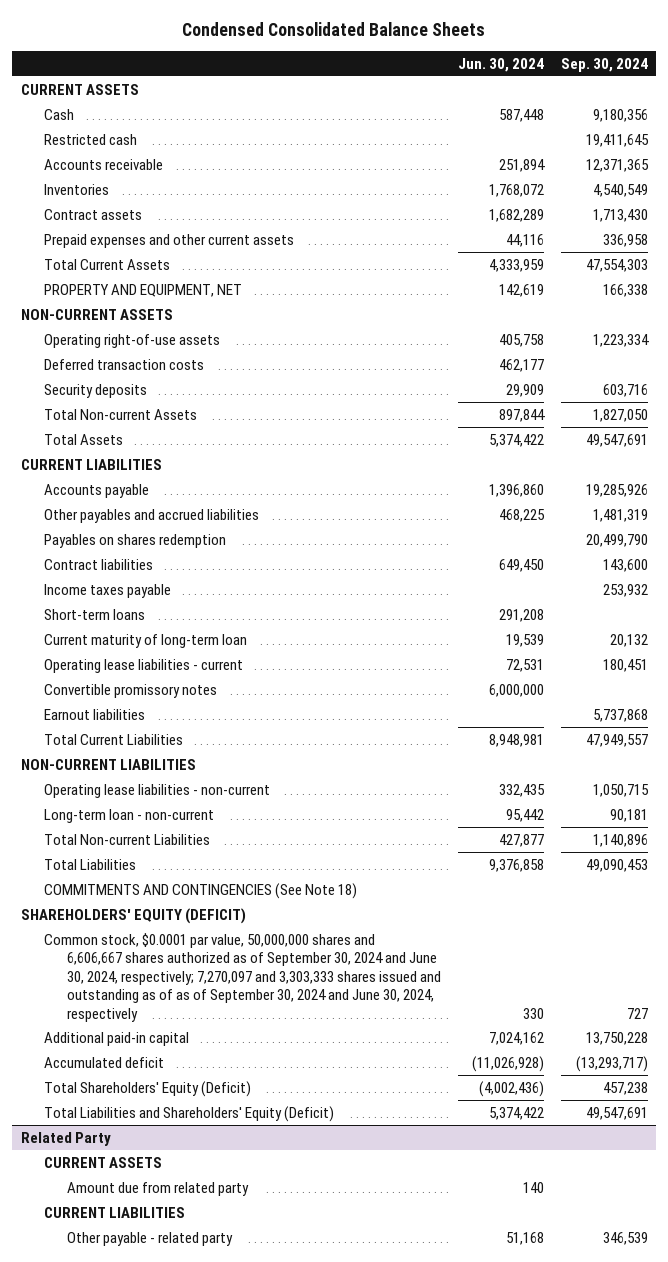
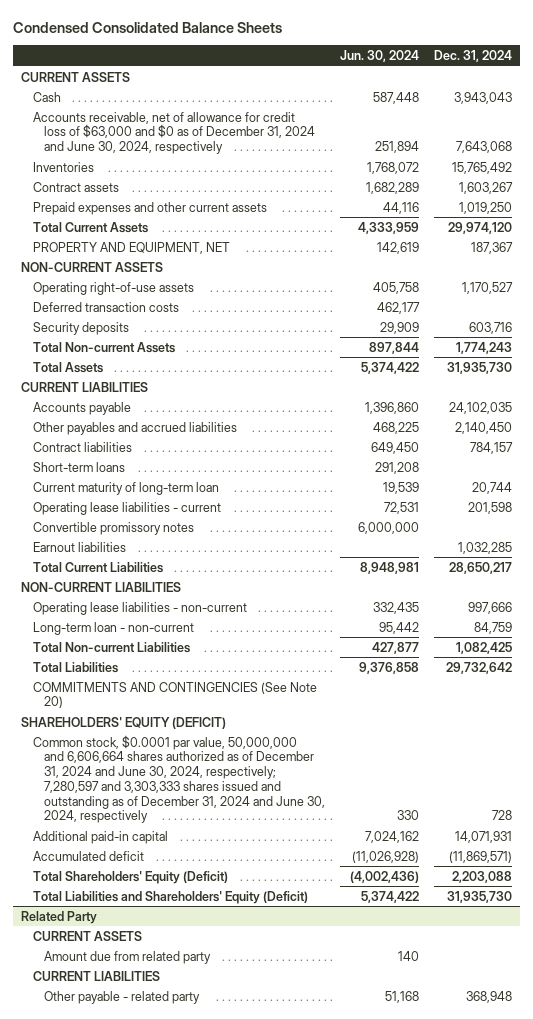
[560,57,648,72] Sep. 30, 2024 -> none
none -> [434,50,513,63] Dec. 31, 2024
[43,133,137,145] Restricted cash -> none
[43,158,163,170] Accounts receivable -> [32,111,316,155] Accounts receivable, net of allowance for credit loss of $63,000 and $0 as of December 31, 2024 and June 30, 2024, respectively
[43,533,226,548] Payables on shares redemption -> none
[43,583,171,598] Income taxes payable -> none
[43,882,357,899] COMMITMENTS AND CONTINGENCIES (See Note 18) -> [32,681,317,709] COMMITMENTS AND CONTINGENCIES (See Note 20)
[43,932,441,1022] Common stock, $0.0001 par value, 50,000,000 shares and 6,606,667 shares authorized as of September 30, 2024 and June 30, 2024, respectively; 7,270,097 and 3,303,333 shares issued and outstanding as of as of September 30, 2024 and June 30, 2024, respectively -> [32,734,326,824] Common stock, $0.0001 par value, 50,000,000 and 6,606,664 shares authorized as of December 31, 2024 and June 30, 2024, respectively; 7,280,597 and 3,303,333 shares issued and outstanding as of December 31, 2024 and June 30, 2024, respectively

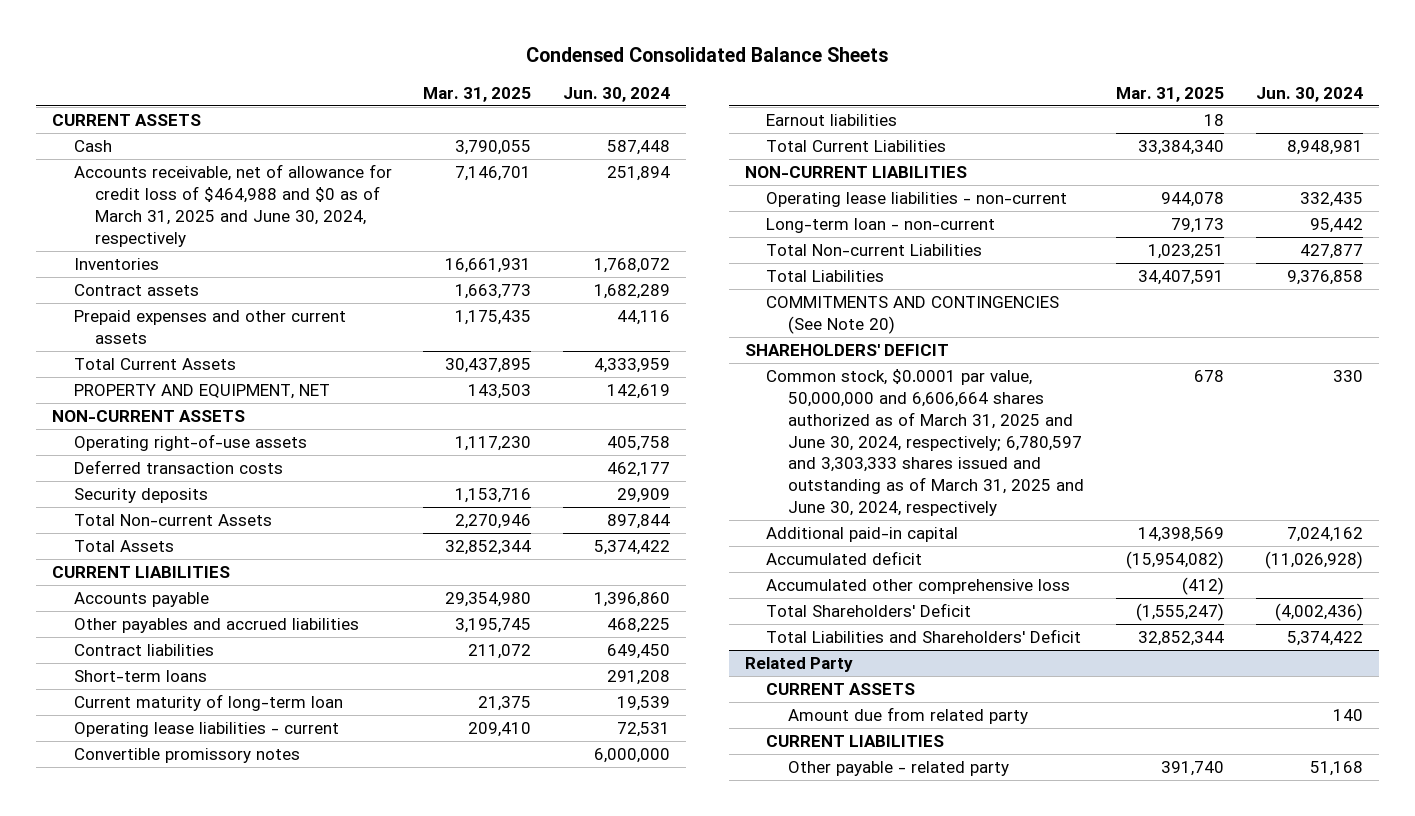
[434,50,513,63] Dec. 31, 2024 -> none
none -> [423,86,532,102] Mar. 31, 2025
[32,111,316,155] Accounts receivable, net of allowance for credit loss of $63,000 and $0 as of December 31, 2024 and June 30, 2024, respectively -> [73,164,392,247] Accounts receivable, net of allowance for credit loss of $464,988 and $0 as of March 31, 2025 and June 30, 2024, respectively
[20,716,226,729] SHAREHOLDERS' EQUITY (DEFICIT) -> [744,344,949,357] SHAREHOLDERS' DEFICIT
[32,734,326,824] Common stock, $0.0001 par value, 50,000,000 and 6,606,664 shares authorized as of December 31, 2024 and June 30, 2024, respectively; 7,280,597 and 3,303,333 shares issued and outstanding as of December 31, 2024 and June 30, 2024, respectively -> [766,369,1085,517] Common stock, $0.0001 par value, 50,000,000 and 6,606,664 shares authorized as of March 31, 2025 and June 30, 2024, respectively; 6,780,597 and 3,303,333 shares issued and outstanding as of March 31, 2025 and June 30, 2024, respectively
none -> [766,579,1071,595] Accumulated other comprehensive loss
[32,870,228,884] Total Shareholders' Equity (Deficit) -> [766,603,972,618] Total Shareholders' Deficit
[32,890,308,904] Total Liabilities and Shareholders' Equity (Deficit) -> [766,629,1082,644] Total Liabilities and Shareholders' Deficit

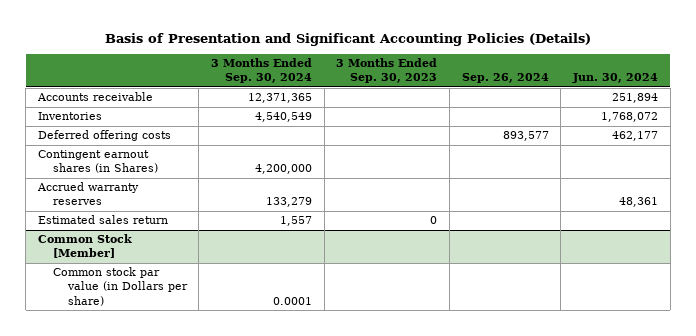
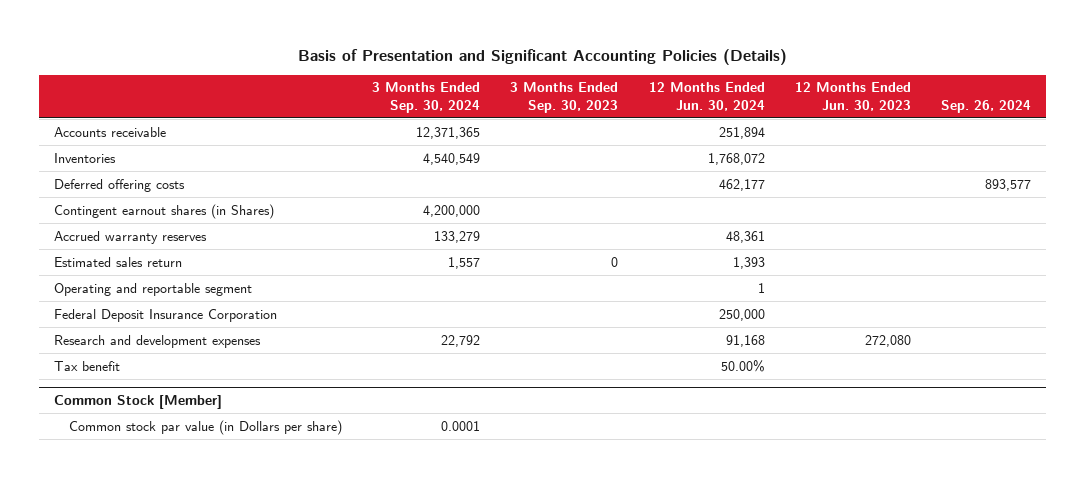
[572,73,659,84] Jun. 30, 2024 -> none
none -> [648,82,765,111] 12 Months Ended Jun. 30, 2024
none -> [794,82,911,111] 12 Months Ended Jun. 30, 2023
none -> [54,282,253,296] Operating and reportable segment
none -> [54,308,278,322] Federal Deposit Insurance Corporation
none -> [54,334,262,348] Research and development expenses
none -> [54,360,121,371] Tax benefit

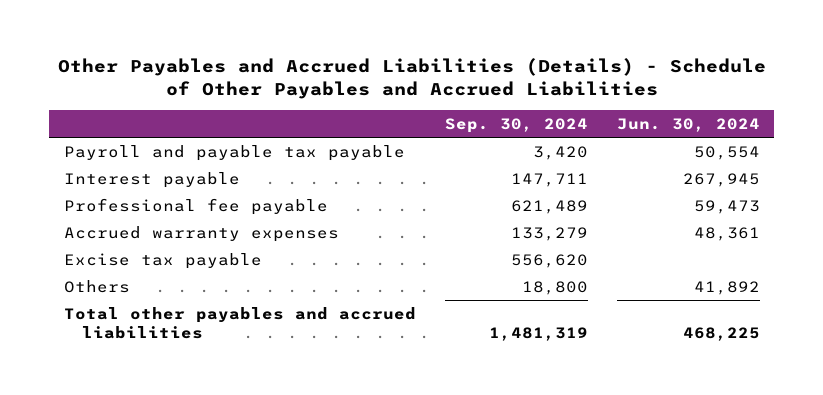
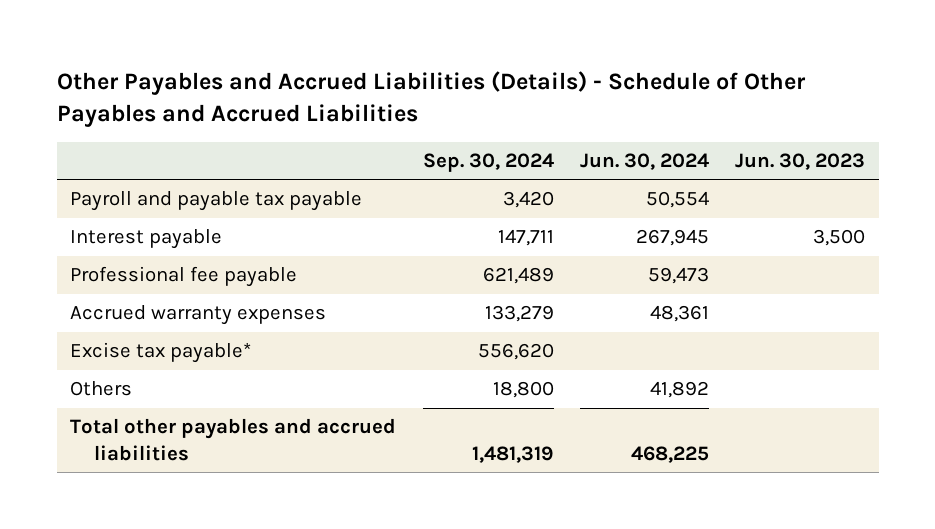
none -> [735,153,866,171] Jun. 30, 2023
[63,252,262,269] Excise tax payable -> [70,342,252,364] Excise tax payable*

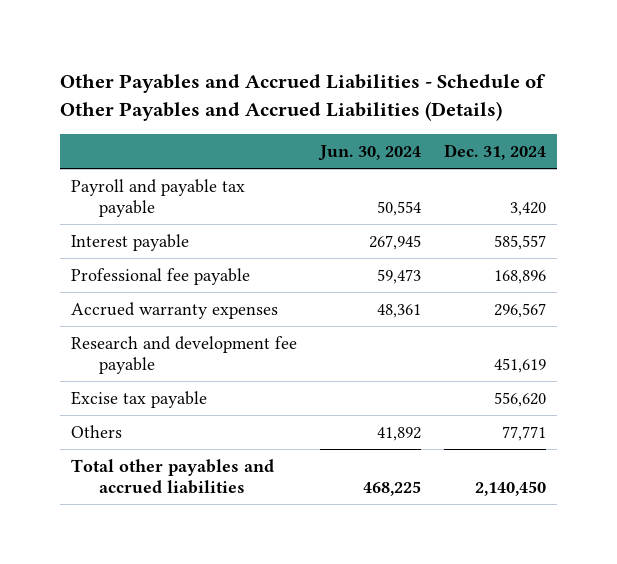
[56,70,806,127] Other Payables and Accrued Liabilities (Details) - Schedule of Other Payables and Accrued Liabilities -> [60,74,547,122] Other Payables and Accrued Liabilities - Schedule of Other Payables and Accrued Liabilities (Details)
[422,153,554,173] Sep. 30, 2024 -> none
[735,153,866,171] Jun. 30, 2023 -> none
none -> [443,143,546,160] Dec. 31, 2024
none -> [71,335,298,374] Research and development fee payable
[70,342,252,364] Excise tax payable* -> [71,390,208,408] Excise tax payable

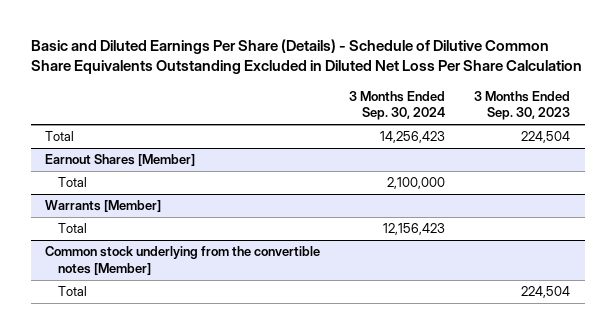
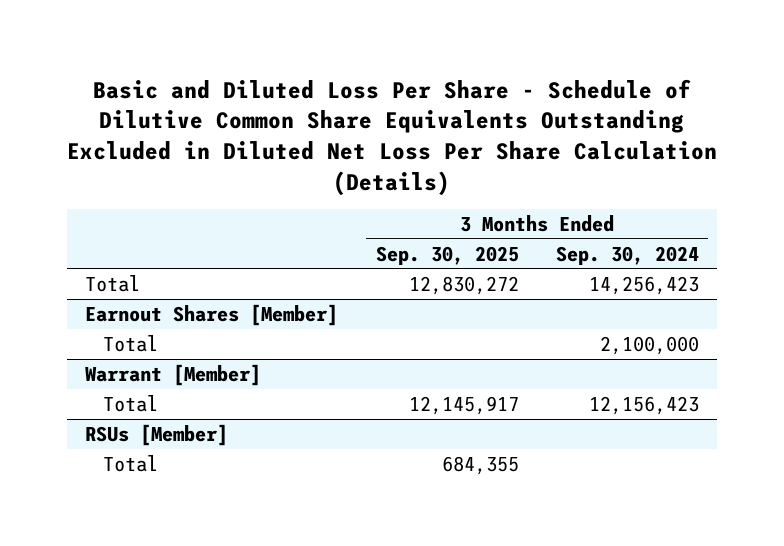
[30,38,582,75] Basic and Diluted Earnings Per Share (Details) - Schedule of Dilutive Common Share Equivalents Outstanding Excluded in Diluted Net Loss Per Share Calculation -> [67,78,718,196] Basic and Diluted Loss Per Share - Schedule of Dilutive Common Share Equivalents Outstanding Excluded in Diluted Net Loss Per Share Calculation (Details)
[474,90,571,121] 3 Months Ended Sep. 30, 2023 -> none
none -> [375,245,519,265] Sep. 30, 2025
[45,200,162,213] Warrants [Member] -> [85,363,262,386] Warrant [Member]
[45,246,321,276] Common stock underlying from the convertible notes [Member] -> none
none -> [85,423,229,446] RSUs [Member]

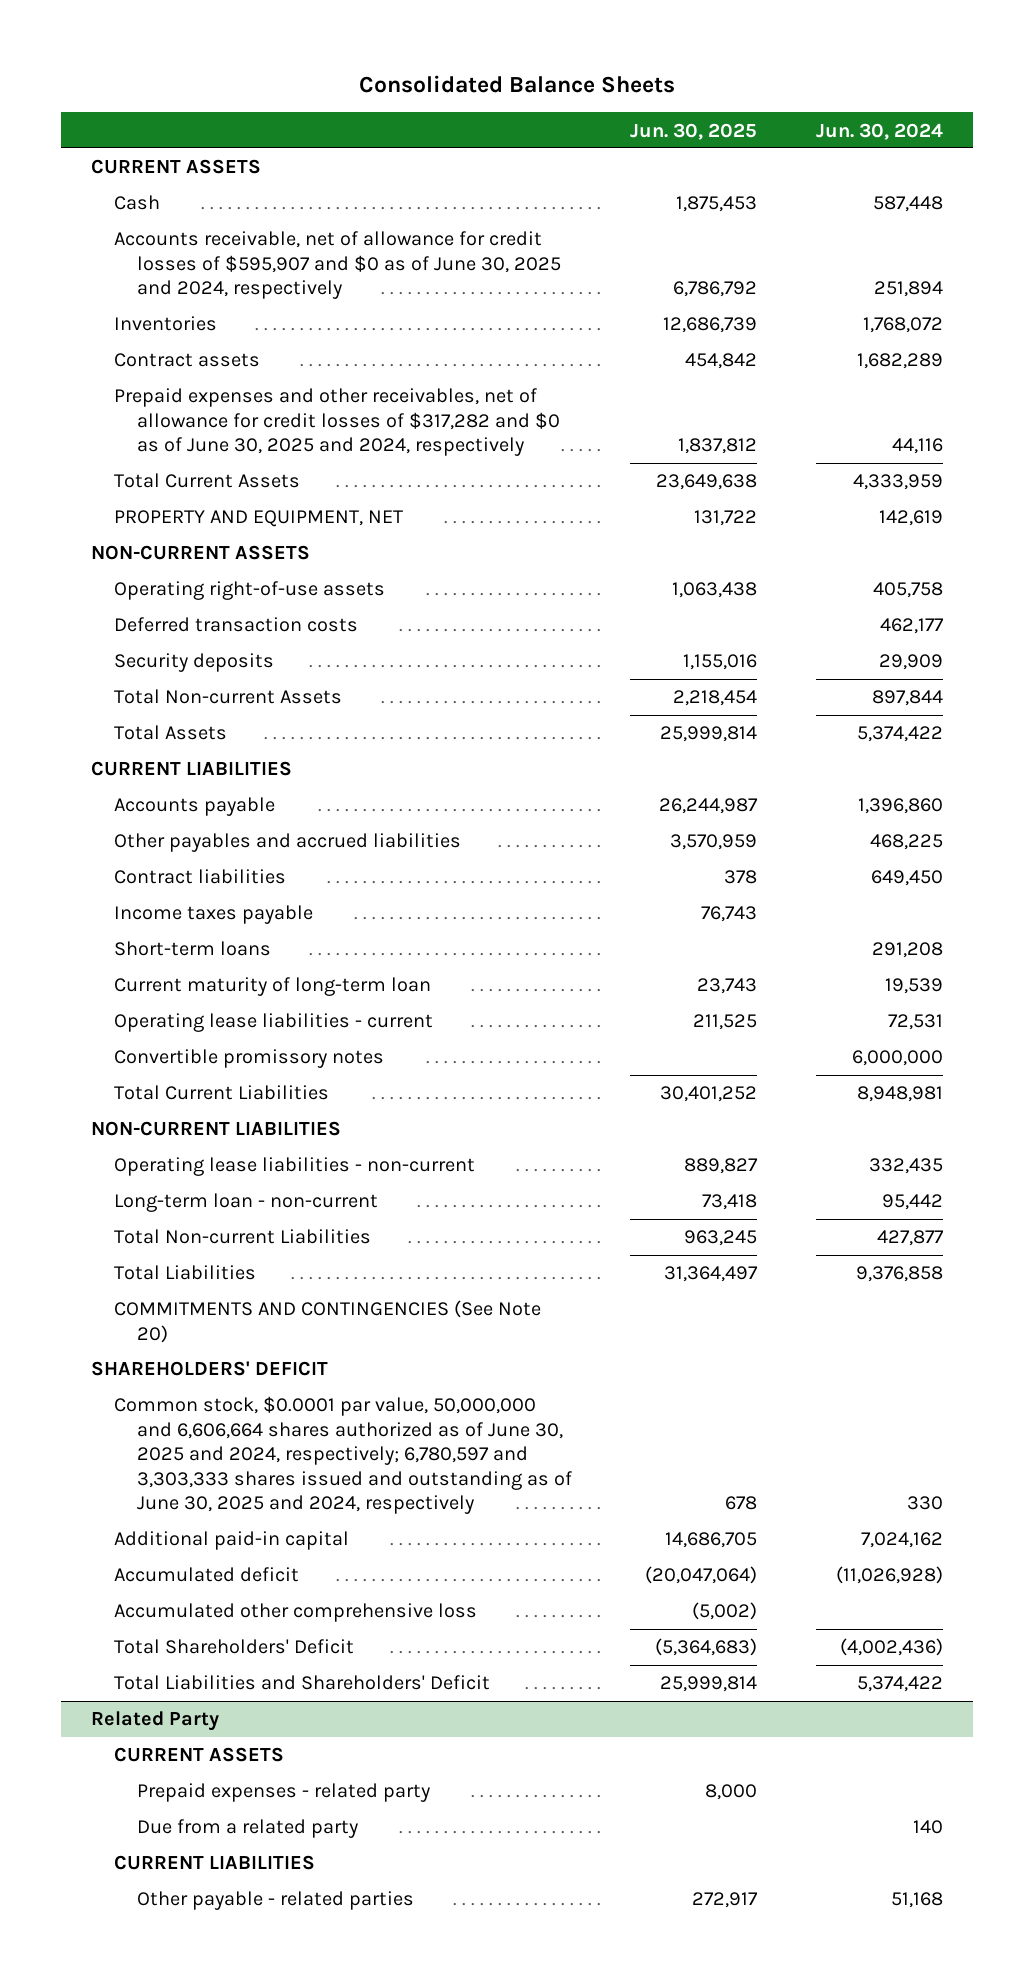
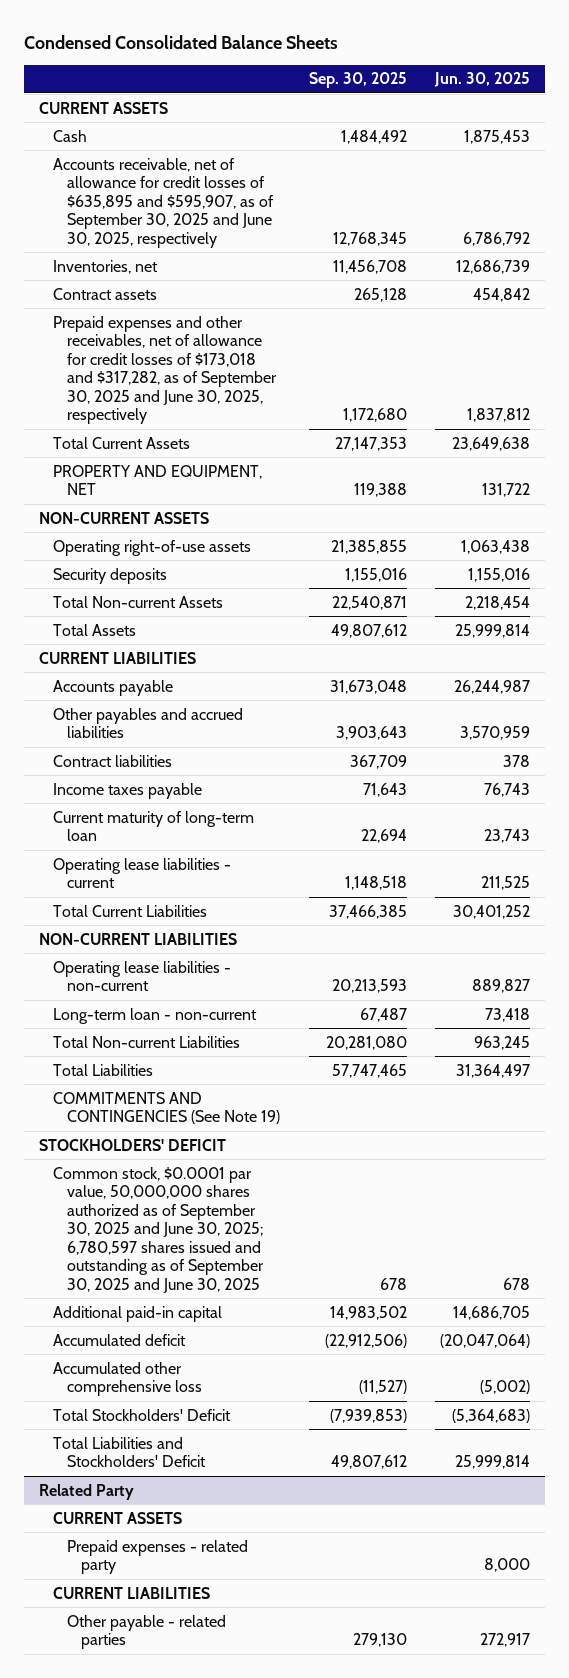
[359,75,676,94] Consolidated Balance Sheets -> [24,34,339,49] Condensed Consolidated Balance Sheets
[816,122,944,140] Jun. 30, 2024 -> none
none -> [308,72,407,89] Sep. 30, 2025
[113,231,561,300] Accounts receivable, net of allowance for credit losses of $595,907 and $0 as of June 30, 2025 and 2024, respectively -> [52,157,275,248] Accounts receivable, net of allowance for credit losses of $635,895 and $595,907, as of September 30, 2025 and June 30, 2025, respectively
[113,316,217,332] Inventories -> [52,259,158,274] Inventories, net
[113,388,560,457] Prepaid expenses and other receivables, net of allowance for credit losses of $317,282 and $0 as of June 30, 2025 and 2024, respectively -> [52,315,278,425] Prepaid expenses and other receivables, net of allowance for credit losses of $173,018 and $317,282, as of September 30, 2025 and June 30, 2025, respectively
[113,617,358,633] Deferred transaction costs -> none
[113,941,271,957] Short-term loans -> none
[113,1049,384,1069] Convertible promissory notes -> none
[113,1300,541,1343] COMMITMENTS AND CONTINGENCIES (See Note 20) -> [52,1091,281,1125] COMMITMENTS AND CONTINGENCIES (See Note 19)
[90,1361,328,1377] SHAREHOLDERS' DEFICIT -> [38,1138,226,1151] STOCKHOLDERS' DEFICIT
[113,1396,572,1515] Common stock, $0.0001 par value, 50,000,000 and 6,606,664 shares authorized as of June 30, 2025 and 2024, respectively; 6,780,597 and 3,303,333 shares issued and outstanding as of June 30, 2025 and 2024, respectively -> [52,1166,265,1293] Common stock, $0.0001 par value, 50,000,000 shares authorized as of September 30, 2025 and June 30, 2025; 6,780,597 shares issued and outstanding as of September 30, 2025 and June 30, 2025
[113,1639,354,1655] Total Shareholders' Deficit -> [52,1408,231,1421] Total Stockholders' Deficit
[113,1675,490,1691] Total Liabilities and Shareholders' Deficit -> [52,1436,207,1468] Total Liabilities and Stockholders' Deficit
[136,1819,358,1839] Due from a related party -> none

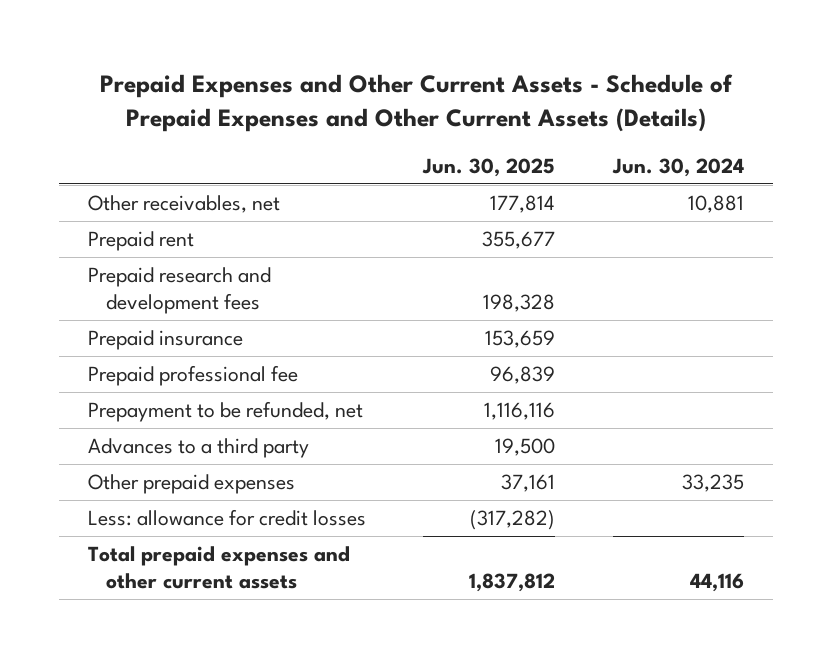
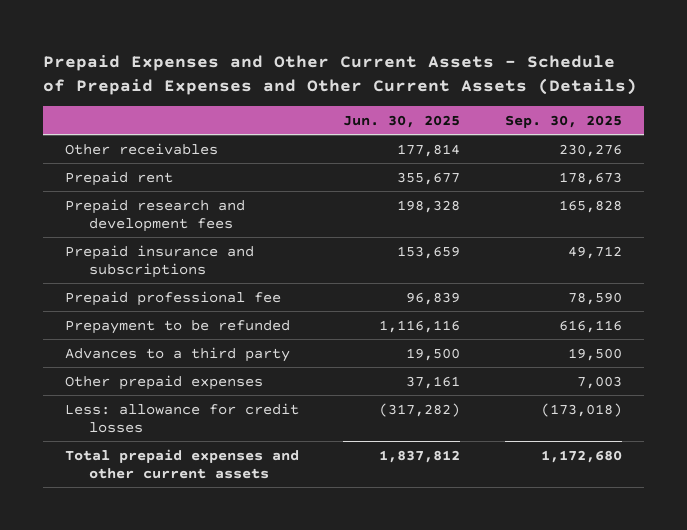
[612,157,745,177] Jun. 30, 2024 -> none
none -> [504,114,622,128] Sep. 30, 2025
[87,195,280,214] Other receivables, net -> [64,142,218,155] Other receivables
[87,330,243,351] Prepaid insurance -> [64,244,254,278] Prepaid insurance and subscriptions
[87,401,363,423] Prepayment to be refunded, net -> [64,319,290,334] Prepayment to be refunded

